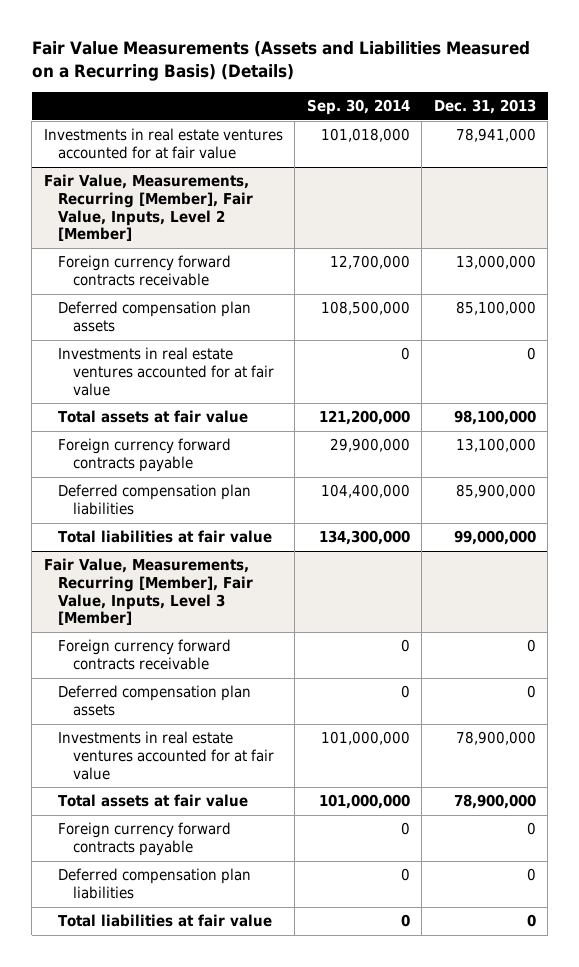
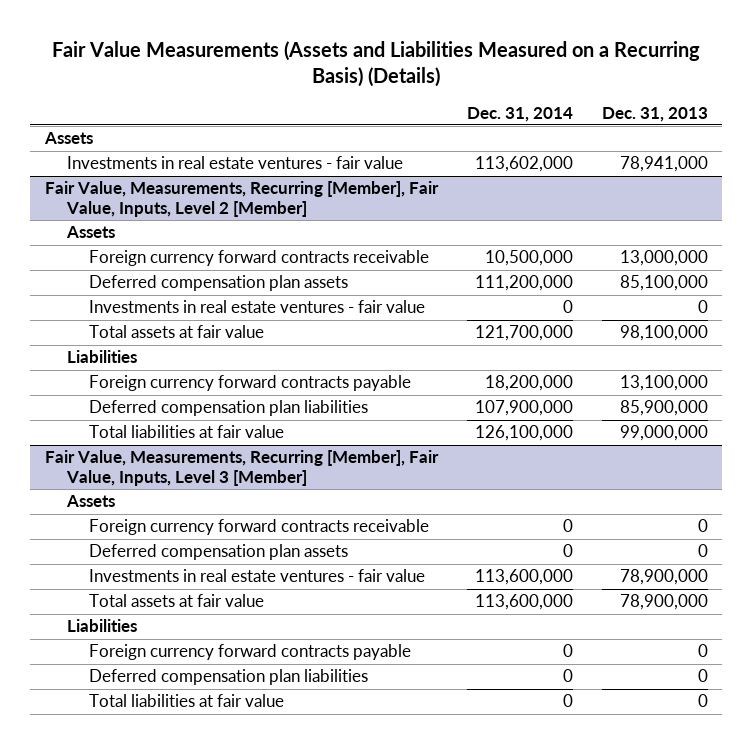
[306,98,410,115] Sep. 30, 2014 -> none
none -> [466,106,573,122] Dec. 31, 2014
none -> [43,132,93,145] Assets
[43,128,283,160] Investments in real estate ventures accounted for at fair value -> [66,156,403,170] Investments in real estate ventures - fair value
none -> [65,226,115,239] Assets
[58,347,275,396] Investments in real estate ventures accounted for at fair value -> [89,300,426,314] Investments in real estate ventures - fair value
none -> [66,350,137,364] Liabilities
none -> [65,495,115,508] Assets
[58,731,275,780] Investments in real estate ventures accounted for at fair value -> [89,569,426,583] Investments in real estate ventures - fair value
none -> [66,619,137,633] Liabilities

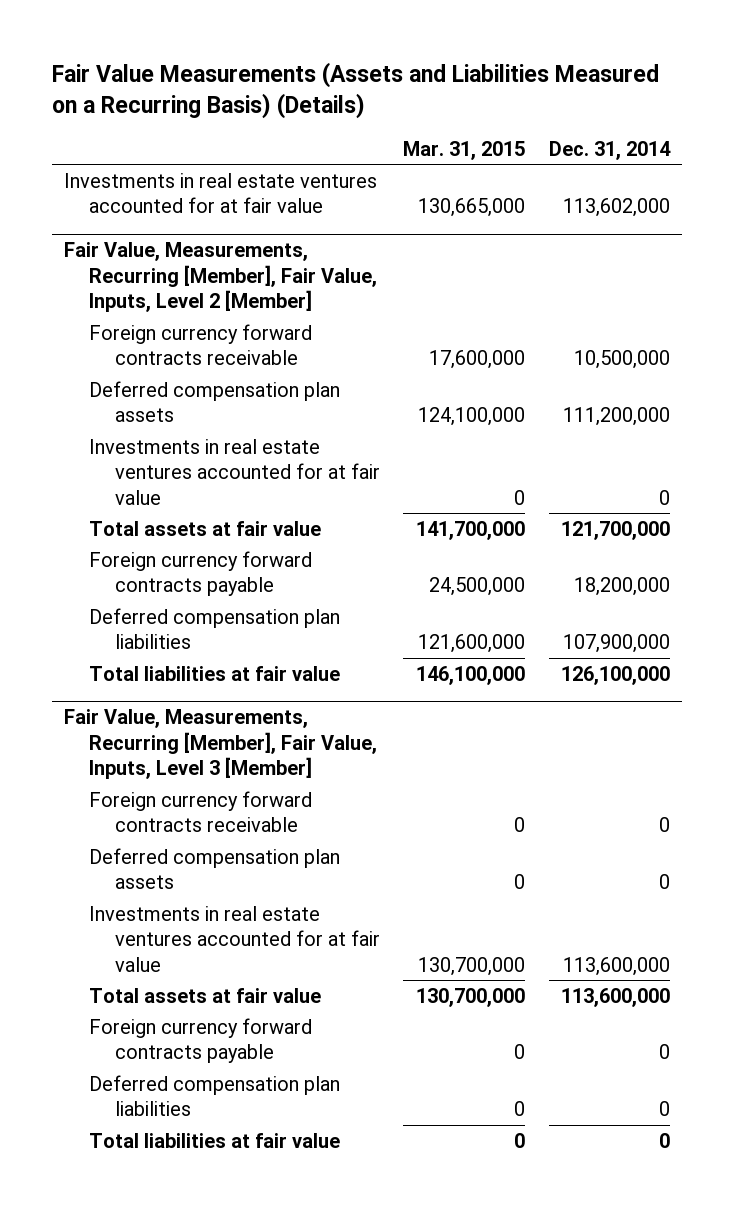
[601,106,708,122] Dec. 31, 2013 -> none
none -> [403,140,526,160] Mar. 31, 2015
[43,132,93,145] Assets -> none
[66,156,403,170] Investments in real estate ventures - fair value -> [63,172,377,214] Investments in real estate ventures accounted for at fair value
[65,226,115,239] Assets -> none
[89,300,426,314] Investments in real estate ventures - fair value -> [89,438,380,505] Investments in real estate ventures accounted for at fair value
[66,350,137,364] Liabilities -> none
[65,495,115,508] Assets -> none
[89,569,426,583] Investments in real estate ventures - fair value -> [89,905,380,972] Investments in real estate ventures accounted for at fair value
[66,619,137,633] Liabilities -> none

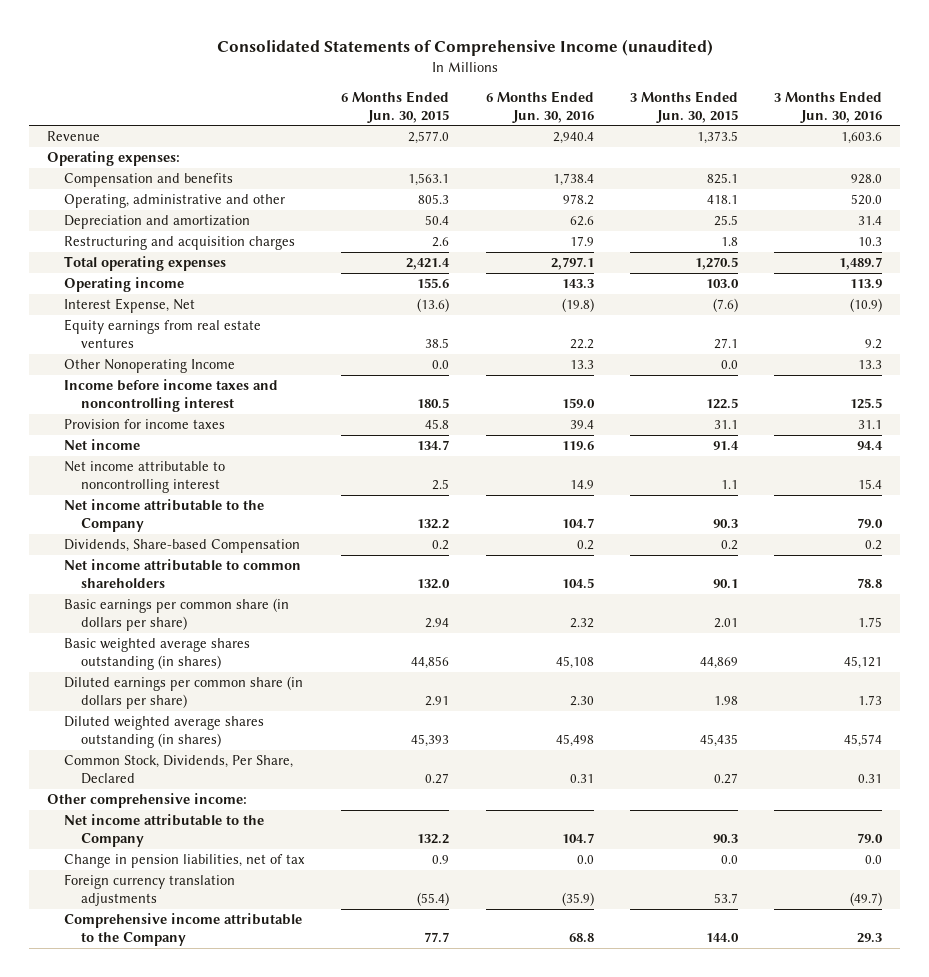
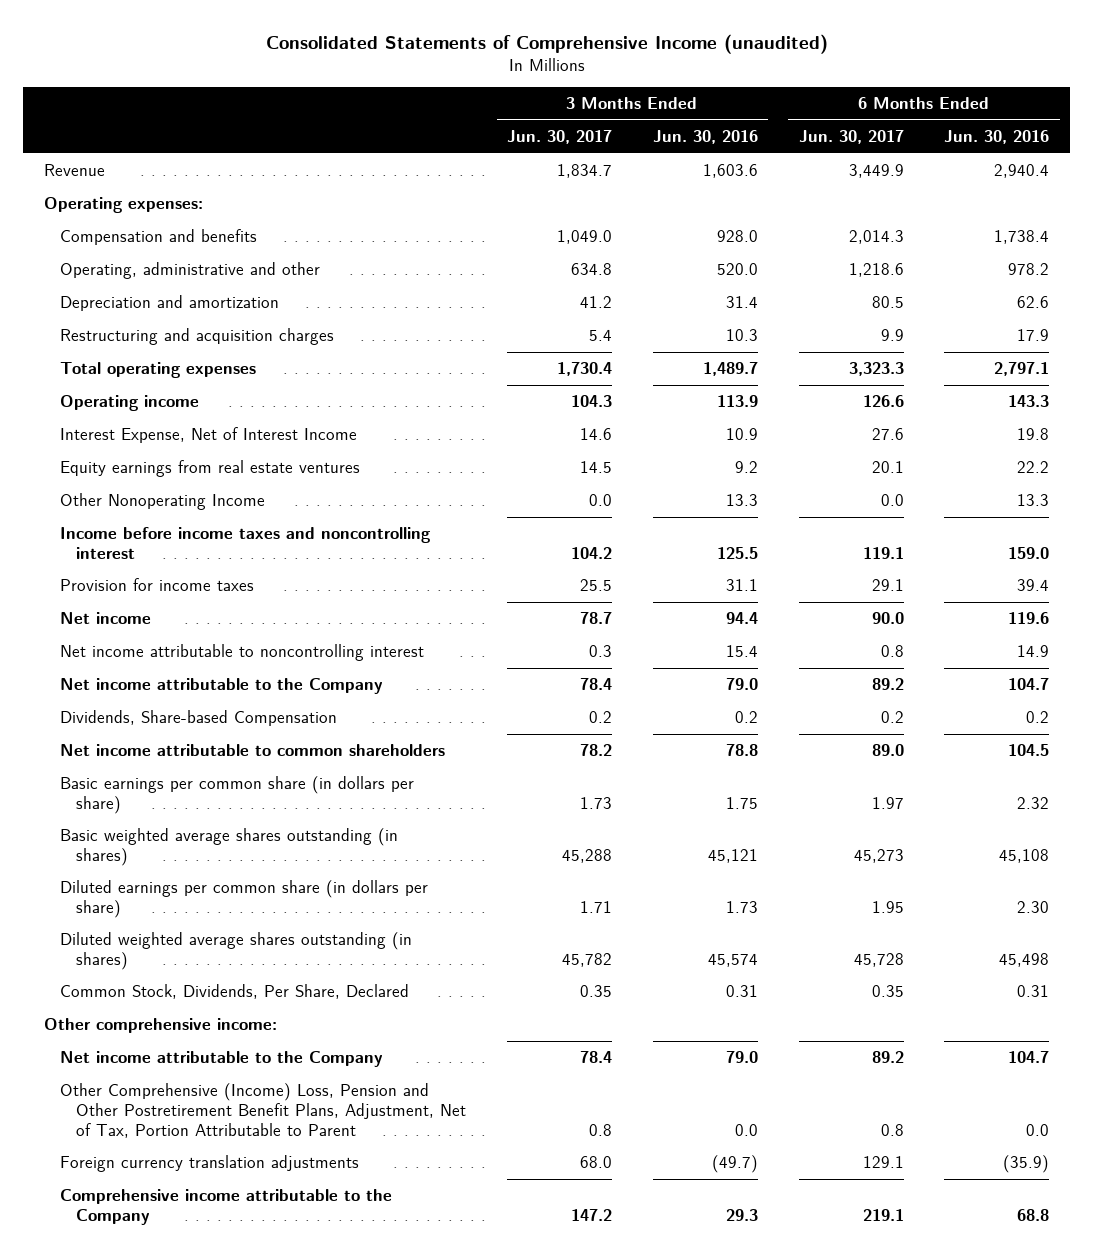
[341,90,450,123] 6 Months Ended Jun. 30, 2015 -> none
[629,90,738,123] 3 Months Ended Jun. 30, 2015 -> none
none -> [506,129,612,144] Jun. 30, 2017
none -> [798,129,904,144] Jun. 30, 2017
[64,298,196,314] Interest Expense, Net -> [59,427,357,444] Interest Expense, Net of Interest Income
[561,298,594,313] (19.8) -> [1017,428,1050,441] 19.8
[849,298,882,313] (10.9) -> [725,428,758,441] 10.9
[64,854,306,869] Change in pension liabilities, net of tax -> [59,1083,466,1138] Other Comprehensive (Income) Loss, Pension and Other Postretirement Benefit Plans, Adjustment, Net of Tax, Portion Attributable to Parent

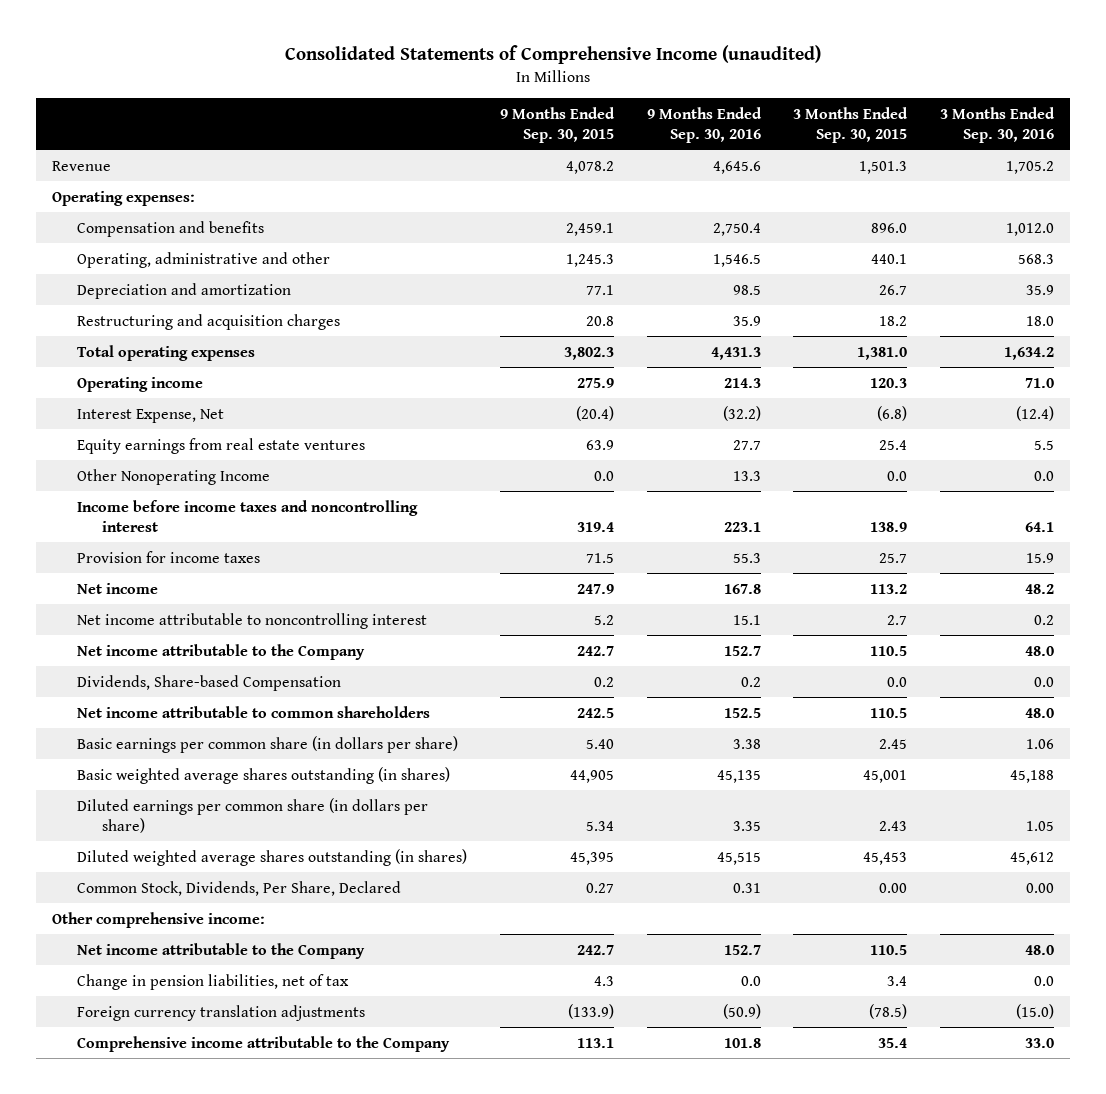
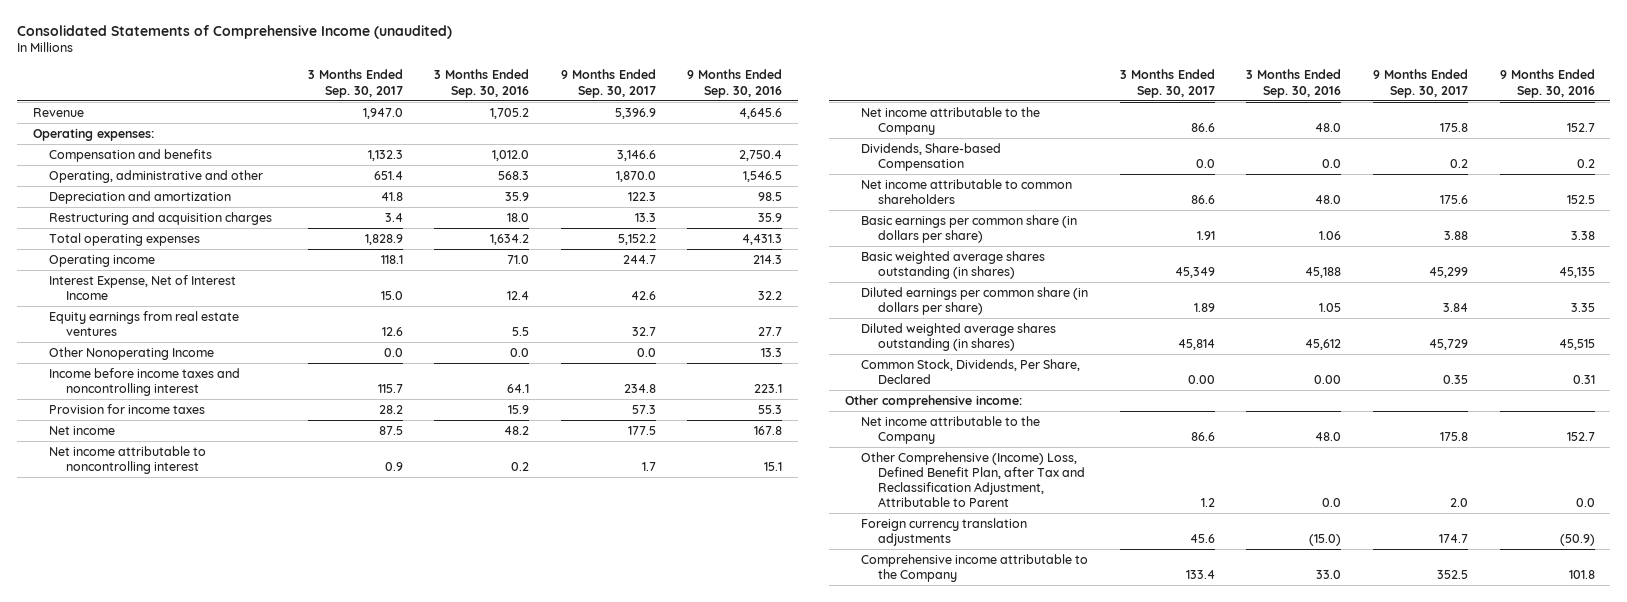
[499,106,615,143] 9 Months Ended Sep. 30, 2015 -> none
[793,106,909,143] 3 Months Ended Sep. 30, 2015 -> none
none -> [307,69,403,98] 3 Months Ended Sep. 30, 2017
none -> [560,69,656,98] 9 Months Ended Sep. 30, 2017
[77,408,225,423] Interest Expense, Net -> [49,274,237,300] Interest Expense, Net of Interest Income
[722,405,761,421] (32.2) -> [758,290,783,300] 32.2
[1016,405,1055,421] (12.4) -> [507,290,530,300] 12.4
[77,973,350,990] Change in pension liabilities, net of tax -> [861,451,1085,508] Other Comprehensive (Income) Loss, Defined Benefit Plan, after Tax and Reclassification Adjustment, Attributable to Parent

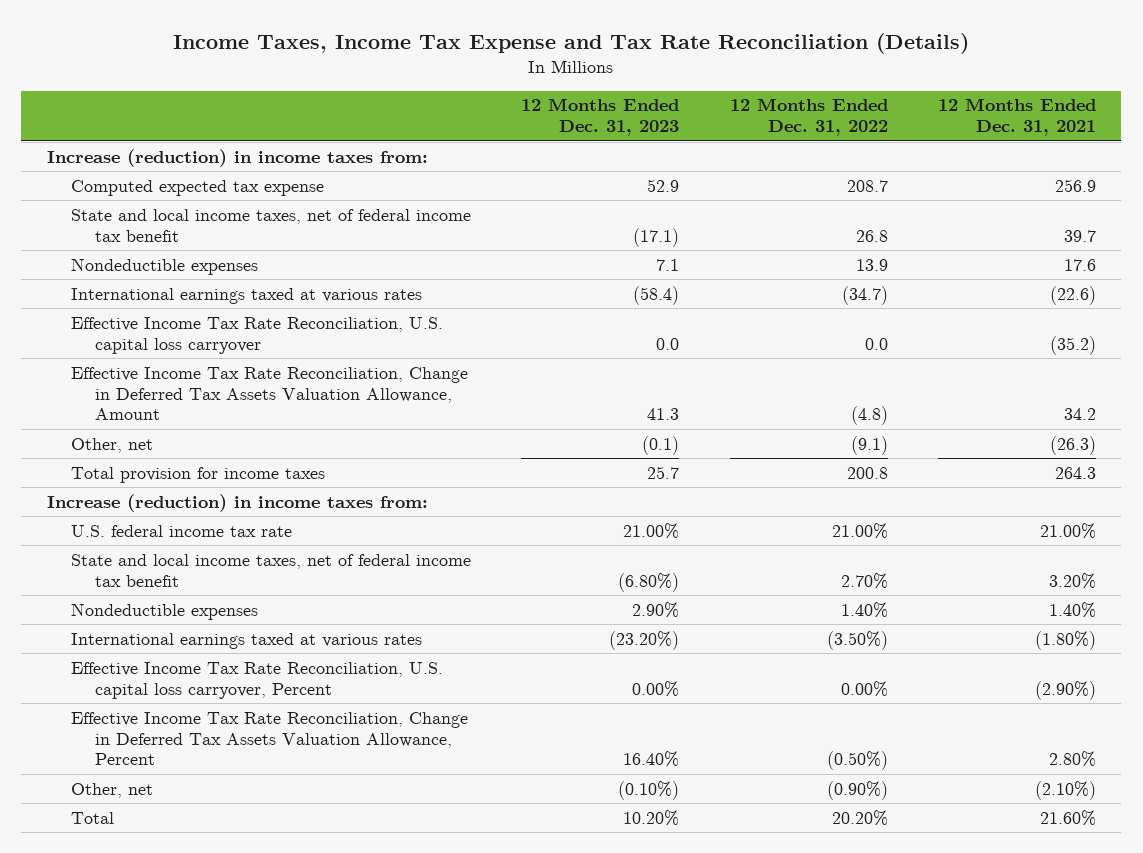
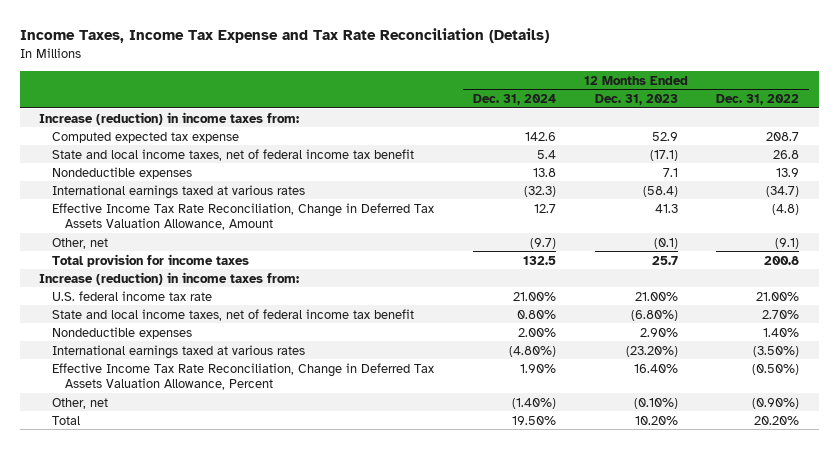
[937,98,1096,137] 12 Months Ended Dec. 31, 2021 -> none
none -> [472,94,556,106] Dec. 31, 2024
[70,316,443,354] Effective Income Tax Rate Reconciliation, U.S. capital loss carryover -> none
[70,661,443,699] Effective Income Tax Rate Reconciliation, U.S. capital loss carryover, Percent -> none

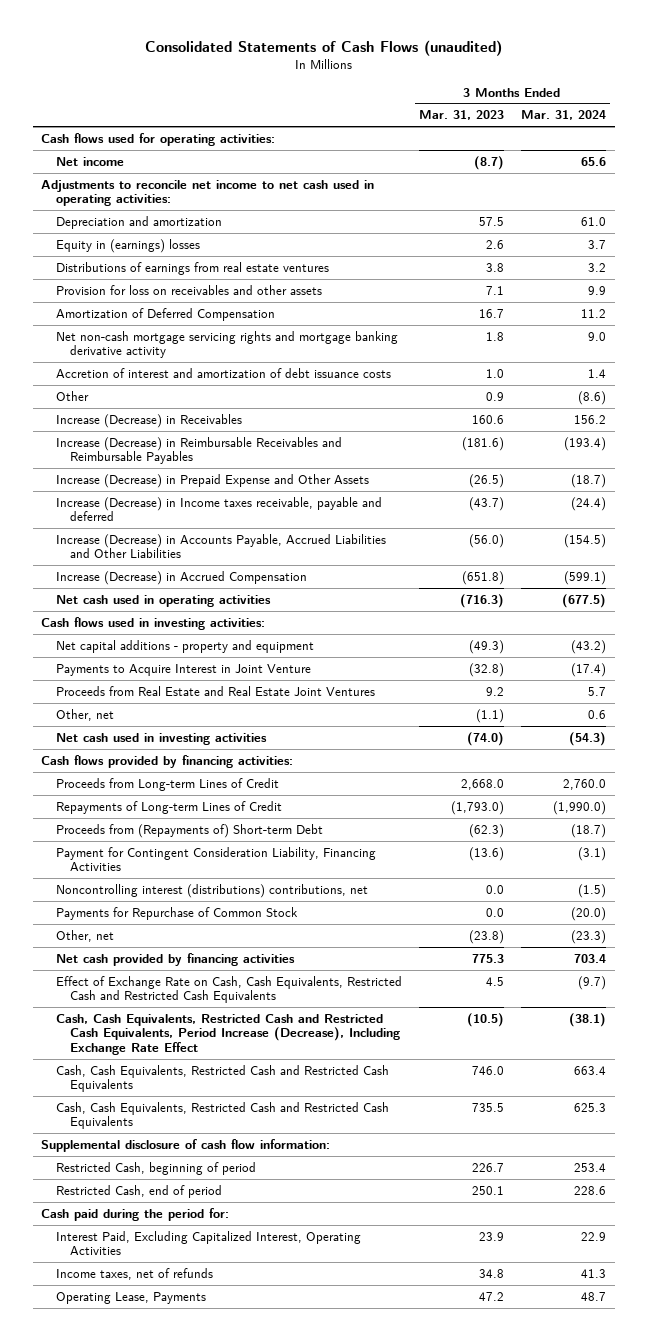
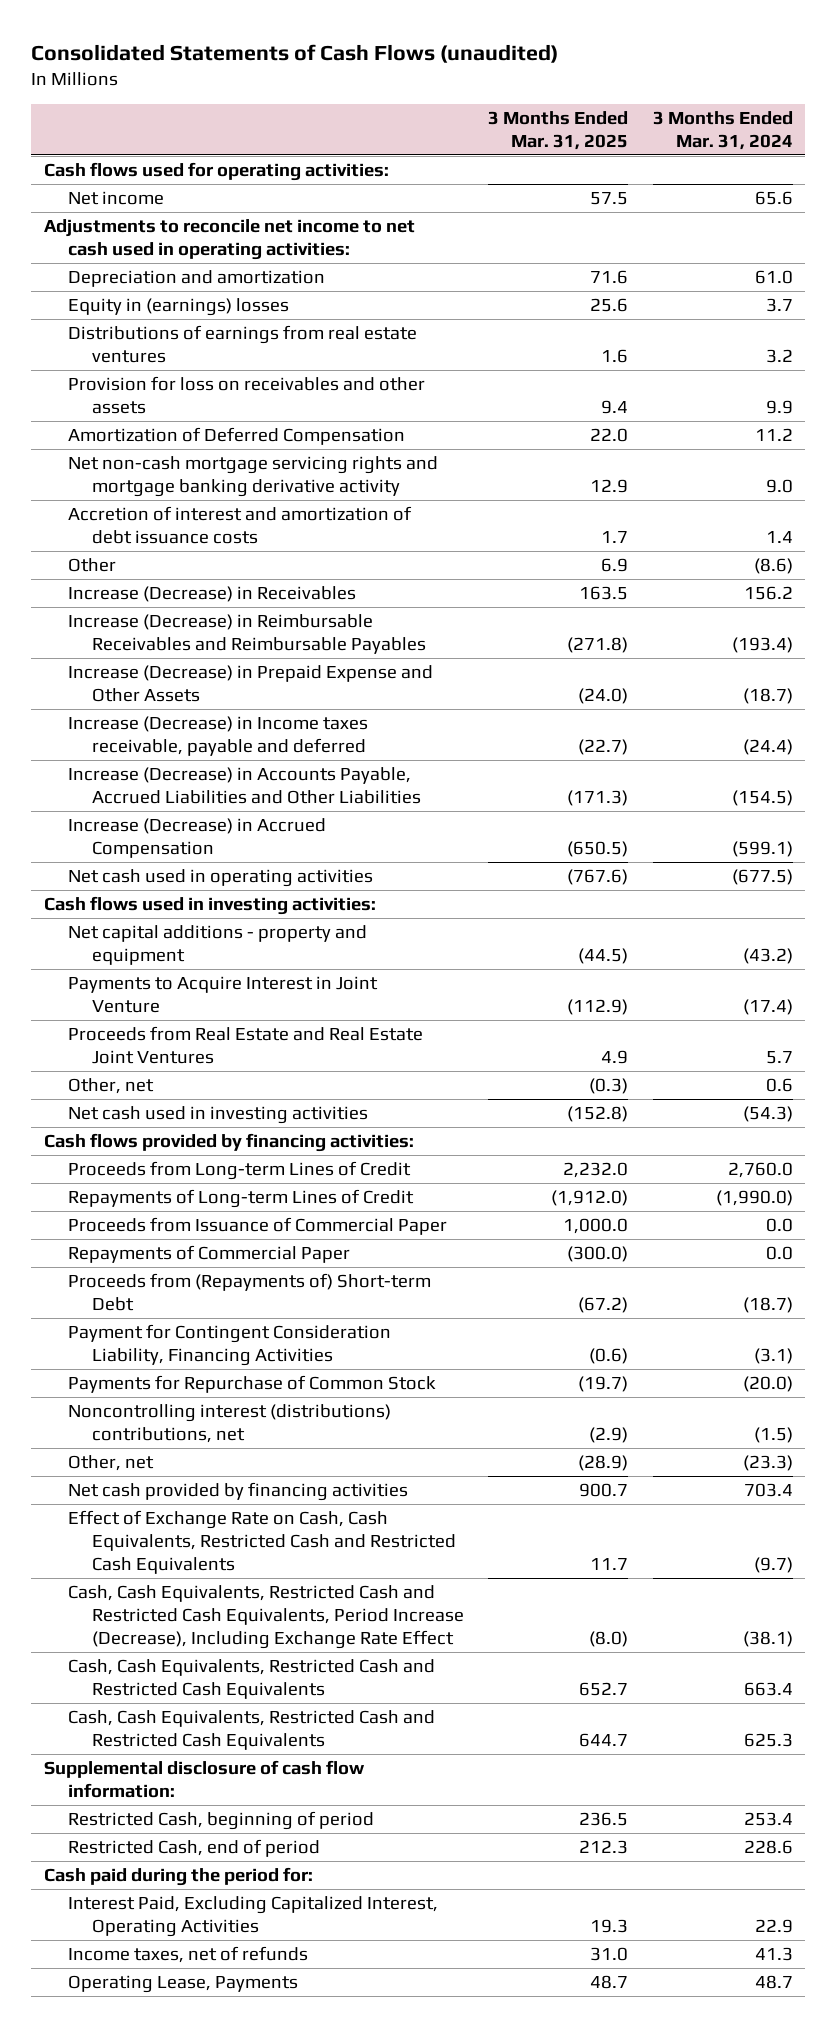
[418,110,504,121] Mar. 31, 2023 -> none
none -> [488,110,629,151] 3 Months Ended Mar. 31, 2025
none -> [67,1216,447,1235] Proceeds from Issuance of Commercial Paper
none -> [67,1244,350,1263] Repayments of Commercial Paper
[55,883,368,898] Noncontrolling interest (distributions) contributions, net -> [67,1403,391,1444] Noncontrolling interest (distributions) contributions, net

